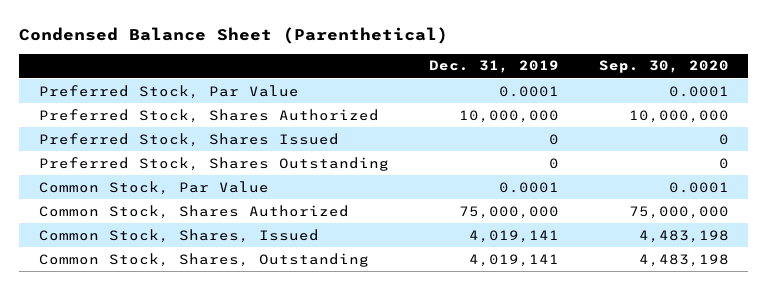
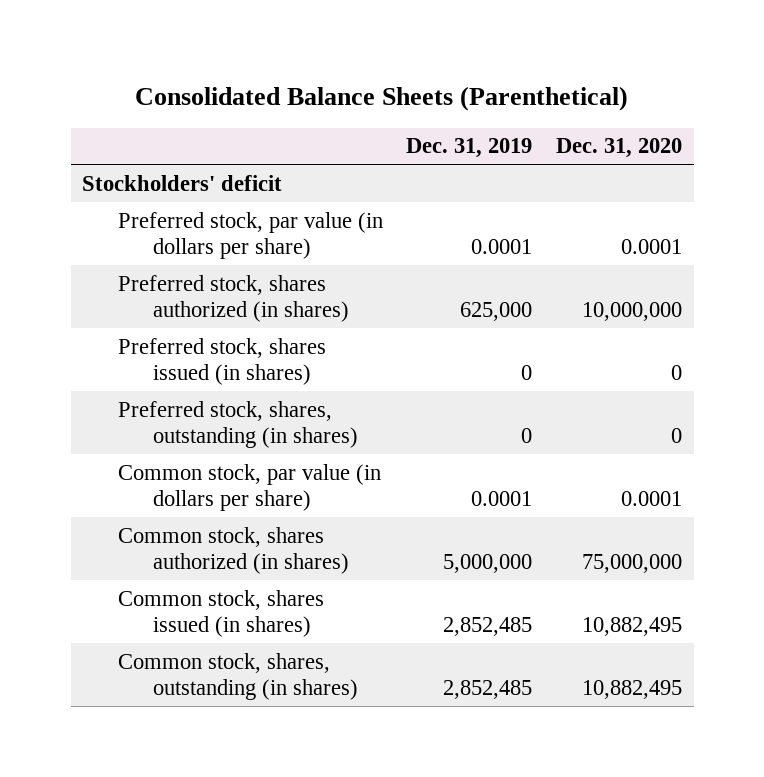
[19,27,449,45] Condensed Balance Sheet (Parenthetical) -> [135,86,629,112] Consolidated Balance Sheets (Parenthetical)
[598,60,729,74] Sep. 30, 2020 -> none
none -> [555,138,682,159] Dec. 31, 2020
none -> [82,174,283,191] Stockholders' deficit
[39,84,300,99] Preferred Stock, Par Value -> [117,211,383,260] Preferred stock, par value (in dollars per share)
[39,108,380,123] Preferred Stock, Shares Authorized -> [117,274,349,323] Preferred stock, shares authorized (in shares)
[458,109,559,123] 10,000,000 -> [460,302,533,322] 625,000
[39,132,340,147] Preferred Stock, Shares Issued -> [117,337,326,386] Preferred stock, shares issued (in shares)
[39,156,390,171] Preferred Stock, Shares Outstanding -> [117,400,358,449] Preferred stock, shares, outstanding (in shares)
[39,180,270,195] Common Stock, Par Value -> [117,463,381,512] Common stock, par value (in dollars per share)
[39,204,350,219] Common Stock, Shares Authorized -> [117,526,349,575] Common stock, shares authorized (in shares)
[458,205,559,219] 75,000,000 -> [443,554,533,574] 5,000,000
[39,228,320,243] Common Stock, Shares, Issued -> [117,589,324,638] Common stock, shares issued (in shares)
[468,229,559,243] 4,019,141 -> [443,617,533,637] 2,852,485
[39,252,370,267] Common Stock, Shares, Outstanding -> [117,652,358,701] Common stock, shares, outstanding (in shares)
[468,253,559,267] 4,019,141 -> [443,680,533,700] 2,852,485

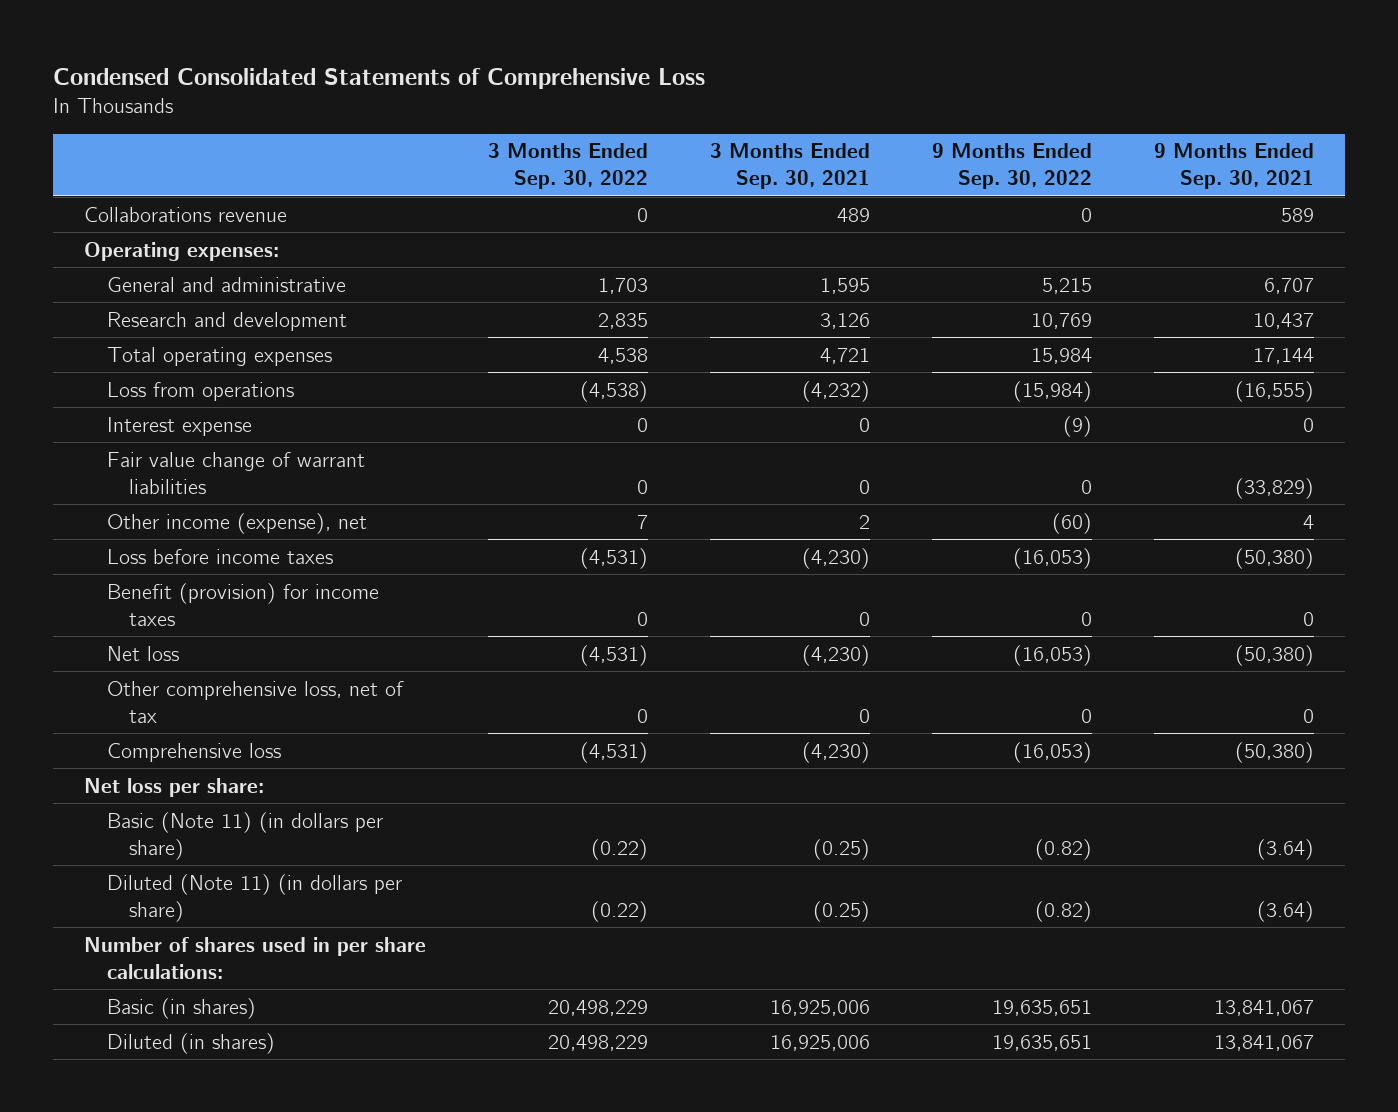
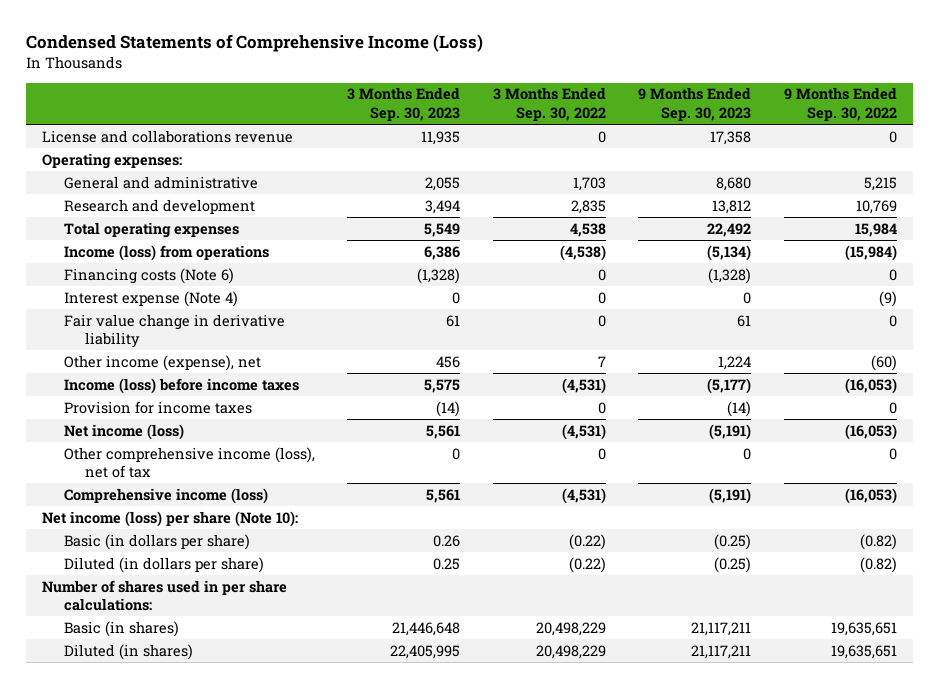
[52,68,705,90] Condensed Consolidated Statements of Comprehensive Loss -> [25,34,483,53] Condensed Statements of Comprehensive Income (Loss)
[709,143,870,190] 3 Months Ended Sep. 30, 2021 -> none
[1154,143,1315,190] 9 Months Ended Sep. 30, 2021 -> none
none -> [347,87,461,122] 3 Months Ended Sep. 30, 2023
none -> [638,87,752,122] 9 Months Ended Sep. 30, 2023
[83,206,287,222] Collaborations revenue -> [41,129,293,143] License and collaborations revenue
[106,381,294,401] Loss from operations -> [63,244,269,261] Income (loss) from operations
none -> [63,267,234,284] Financing costs (Note 6)
[106,416,252,436] Interest expense -> [63,290,238,307] Interest expense (Note 4)
[106,451,365,494] Fair value change of warrant liabilities -> [63,313,285,349] Fair value change in derivative liability
[106,548,333,564] Loss before income taxes -> [63,377,299,394] Income (loss) before income taxes
[106,582,379,626] Benefit (provision) for income taxes -> [63,400,252,414] Provision for income taxes
[106,645,179,661] Net loss -> [63,423,184,440] Net income (loss)
[106,680,404,723] Other comprehensive loss, net of tax -> [63,446,315,479] Other comprehensive income (loss), net of tax
[106,742,281,762] Comprehensive loss -> [63,487,268,504] Comprehensive income (loss)
[83,777,264,797] Net loss per share: -> [41,510,298,527] Net income (loss) per share (Note 10):
[106,811,383,860] Basic (Note 11) (in dollars per share) -> [63,533,250,550] Basic (in dollars per share)
[106,873,402,922] Diluted (Note 11) (in dollars per share) -> [63,556,264,573] Diluted (in dollars per share)

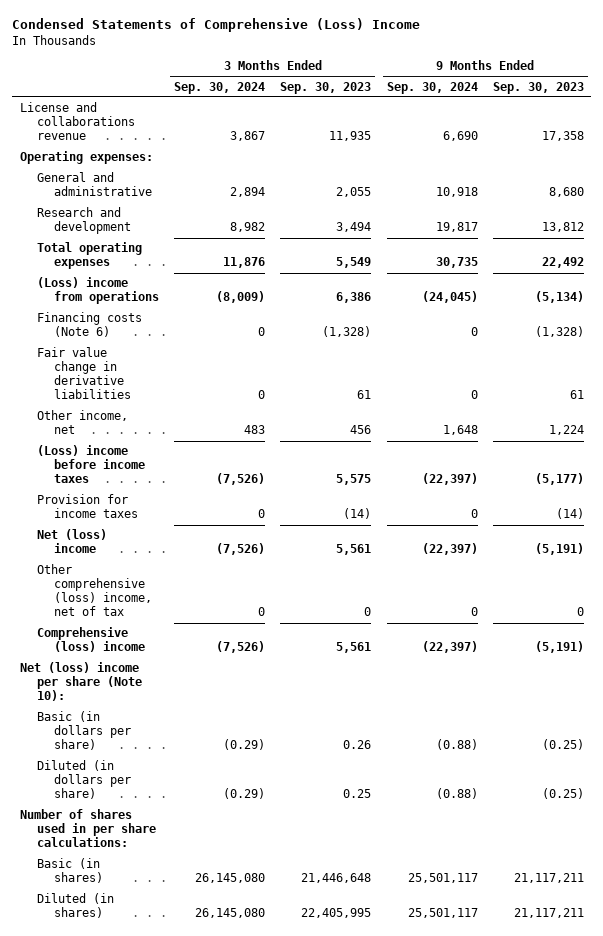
[25,34,483,53] Condensed Statements of Comprehensive Income (Loss) -> [11,18,420,33] Condensed Statements of Comprehensive (Loss) Income
[492,87,606,122] 3 Months Ended Sep. 30, 2022 -> none
[783,87,897,122] 9 Months Ended Sep. 30, 2022 -> none
none -> [174,81,266,94] Sep. 30, 2024
none -> [386,81,478,94] Sep. 30, 2024
[63,244,269,261] Income (loss) from operations -> [36,277,160,305] (Loss) income from operations
[63,290,238,307] Interest expense (Note 4) -> none
[63,313,285,349] Fair value change in derivative liability -> [36,347,132,400] Fair value change in derivative liabilities
[63,354,261,371] Other income (expense), net -> [36,410,128,435] Other income, net
[63,377,299,394] Income (loss) before income taxes -> [36,445,146,484] (Loss) income before income taxes
[63,423,184,440] Net income (loss) -> [36,529,107,554] Net (loss) income
[63,446,315,479] Other comprehensive income (loss), net of tax -> [36,564,153,617] Other comprehensive (loss) income, net of tax
[63,487,268,504] Comprehensive income (loss) -> [36,627,146,653] Comprehensive (loss) income
[41,510,298,527] Net income (loss) per share (Note 10): -> [19,662,142,702] Net (loss) income per share (Note 10):

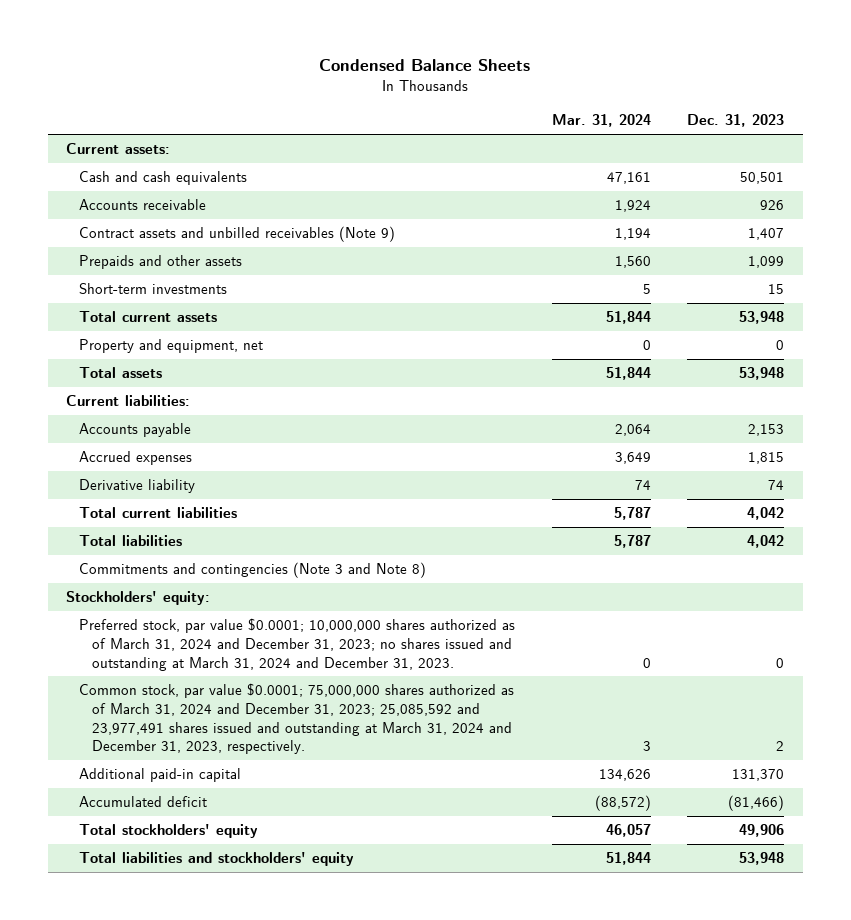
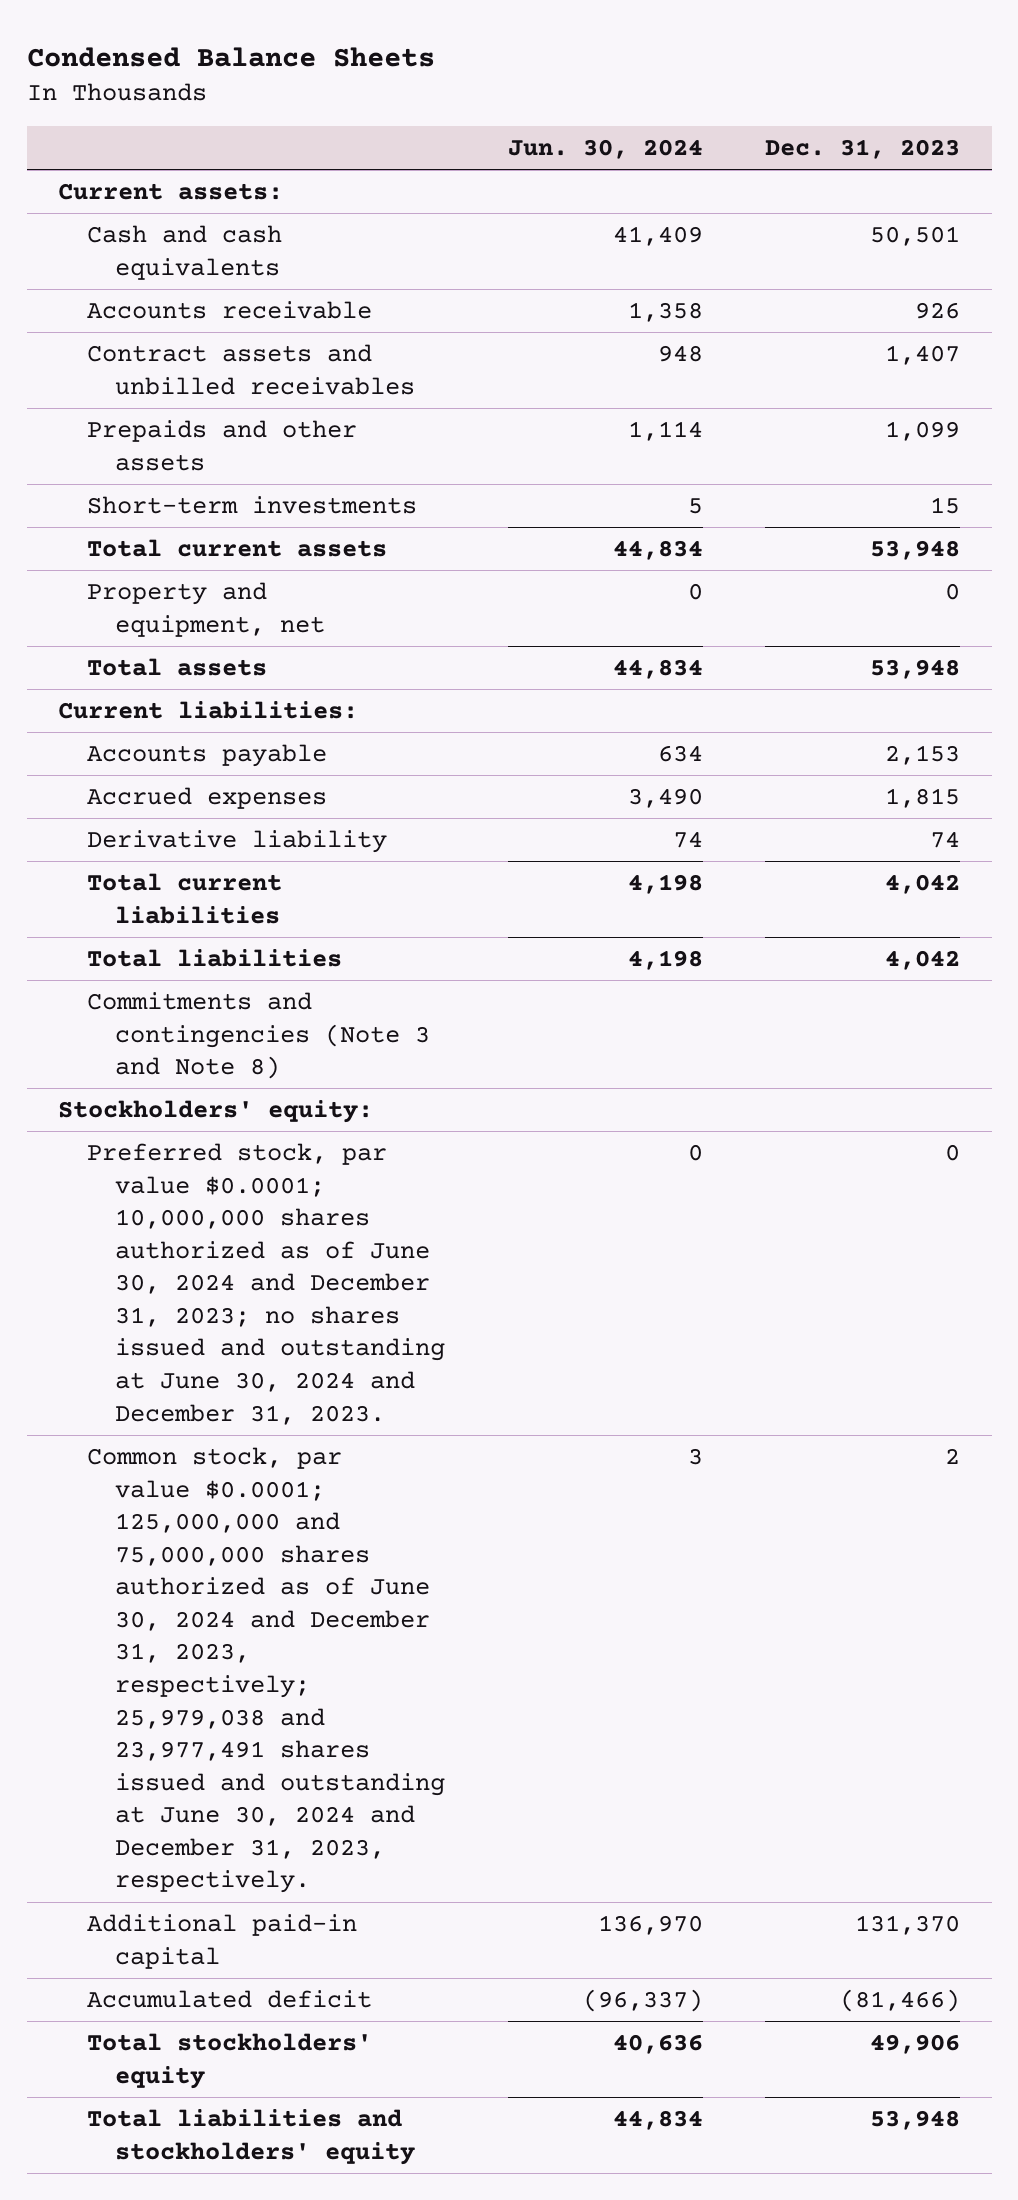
[551,114,651,128] Mar. 31, 2024 -> none
none -> [507,138,703,159] Jun. 30, 2024
[79,226,396,243] Contract assets and unbilled receivables (Note 9) -> [86,344,416,395] Contract assets and unbilled receivables
[79,618,516,671] Preferred stock, par value $0.0001; 10,000,000 shares authorized as of March 31, 2024 and December 31, 2023; no shares issued and outstanding at March 31, 2024 and December 31, 2023. -> [86,1143,446,1425] Preferred stock, par value $0.0001; 10,000,000 shares authorized as of June 30, 2024 and December 31, 2023; no shares issued and outstanding at June 30, 2024 and December 31, 2023.
[79,683,515,755] Common stock, par value $0.0001; 75,000,000 shares authorized as of March 31, 2024 and December 31, 2023; 25,085,592 and 23,977,491 shares issued and outstanding at March 31, 2024 and December 31, 2023, respectively. -> [86,1447,446,1894] Common stock, par value $0.0001; 125,000,000 and 75,000,000 shares authorized as of June 30, 2024 and December 31, 2023, respectively; 25,979,038 and 23,977,491 shares issued and outstanding at June 30, 2024 and December 31, 2023, respectively.

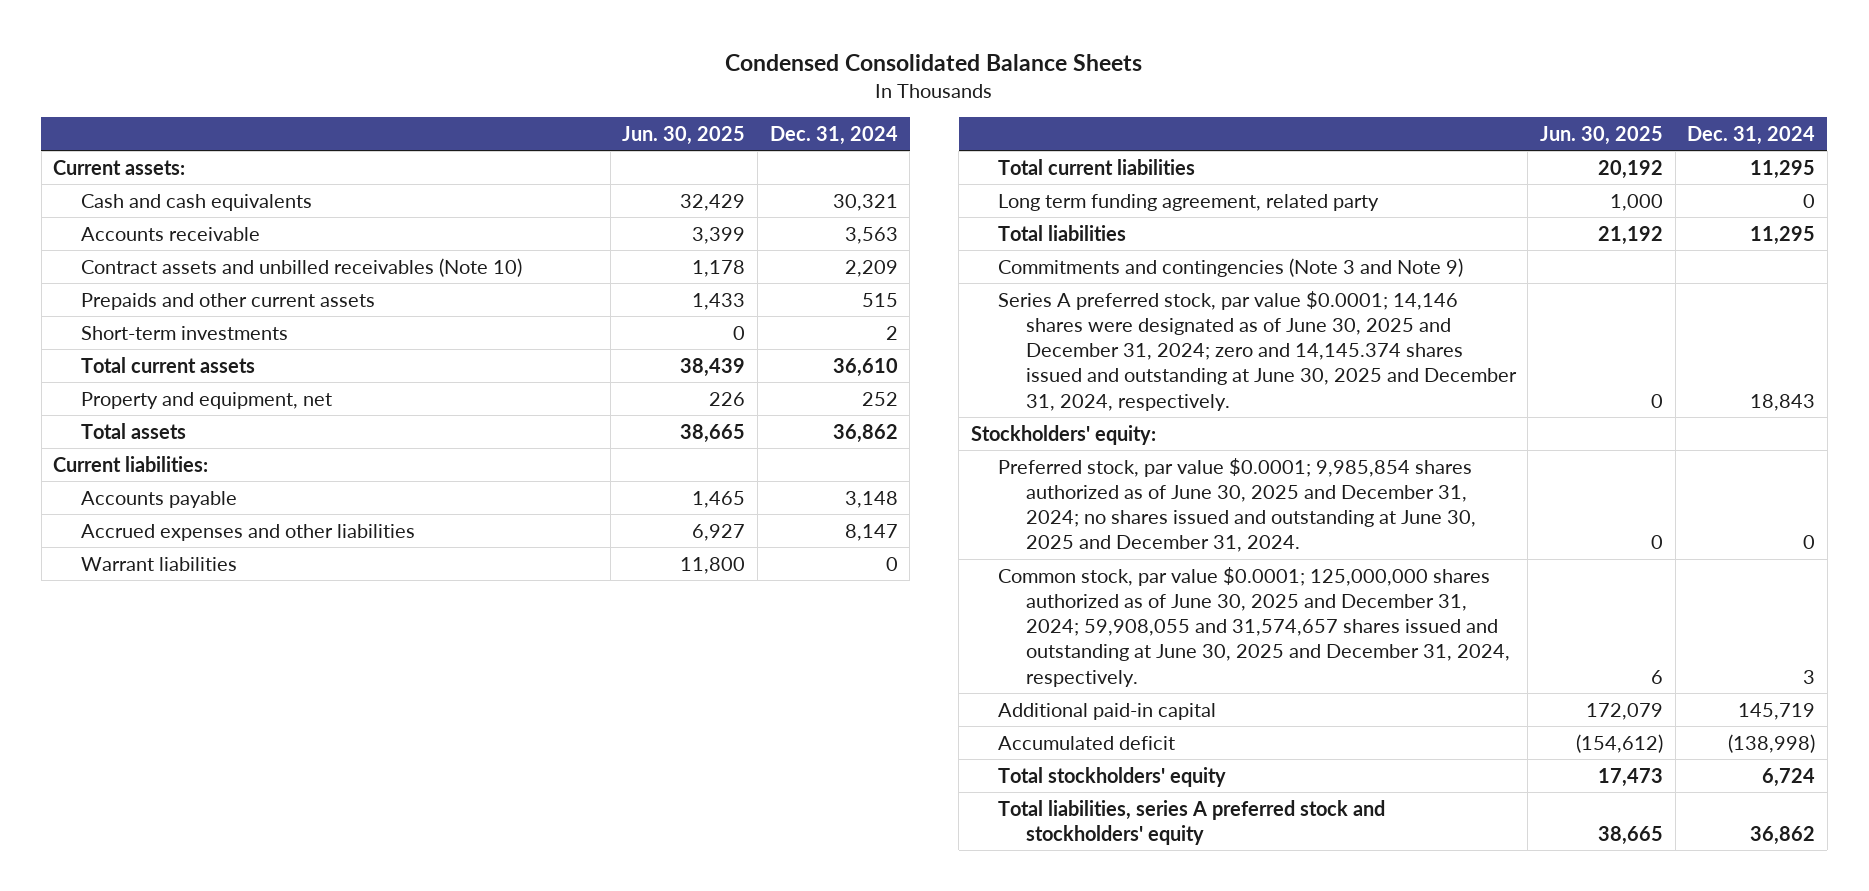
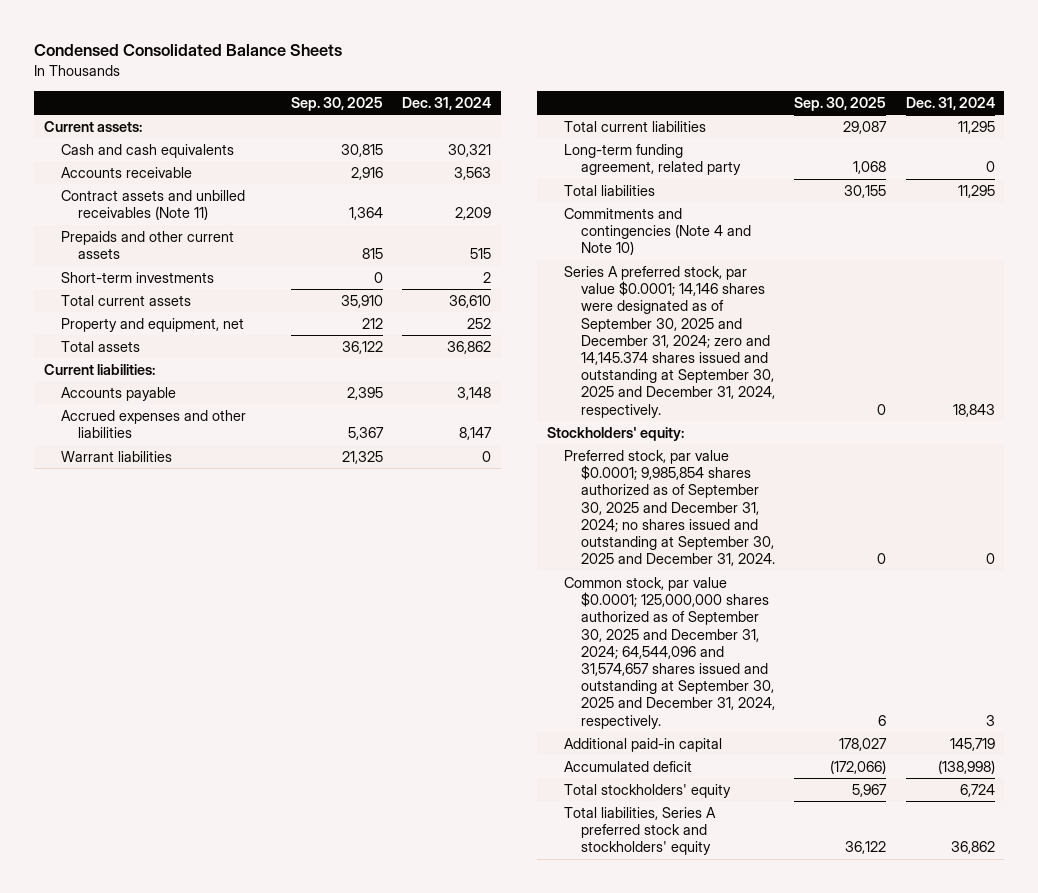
[622,125,746,145] Jun. 30, 2025 -> none
none -> [291,96,384,111] Sep. 30, 2025
[80,257,522,277] Contract assets and unbilled receivables (Note 10) -> [60,190,245,221] Contract assets and unbilled receivables (Note 11)
[998,193,1380,211] Long term funding agreement, related party -> [564,144,742,176] Long-term funding agreement, related party
[998,257,1464,277] Commitments and contingencies (Note 3 and Note 9) -> [564,208,752,256] Commitments and contingencies (Note 4 and Note 10)
[998,290,1517,411] Series A preferred stock, par value $0.0001; 14,146 shares were designated as of June 30, 2025 and December 31, 2024; zero and 14,145.374 shares issued and outstanding at June 30, 2025 and December 31, 2024, respectively. -> [564,266,776,418] Series A preferred stock, par value $0.0001; 14,146 shares were designated as of September 30, 2025 and December 31, 2024; zero and 14,145.374 shares issued and outstanding at September 30, 2025 and December 31, 2024, respectively.
[998,457,1476,553] Preferred stock, par value $0.0001; 9,985,854 shares authorized as of June 30, 2025 and December 31, 2024; no shares issued and outstanding at June 30, 2025 and December 31, 2024. -> [564,450,776,567] Preferred stock, par value $0.0001; 9,985,854 shares authorized as of September 30, 2025 and December 31, 2024; no shares issued and outstanding at September 30, 2025 and December 31, 2024.
[998,566,1510,687] Common stock, par value $0.0001; 125,000,000 shares authorized as of June 30, 2025 and December 31, 2024; 59,908,055 and 31,574,657 shares issued and outstanding at June 30, 2025 and December 31, 2024, respectively. -> [564,577,776,729] Common stock, par value $0.0001; 125,000,000 shares authorized as of September 30, 2025 and December 31, 2024; 64,544,096 and 31,574,657 shares issued and outstanding at September 30, 2025 and December 31, 2024, respectively.
[998,799,1386,845] Total liabilities, series A preferred stock and stockholders' equity -> [564,807,717,856] Total liabilities, Series A preferred stock and stockholders' equity

